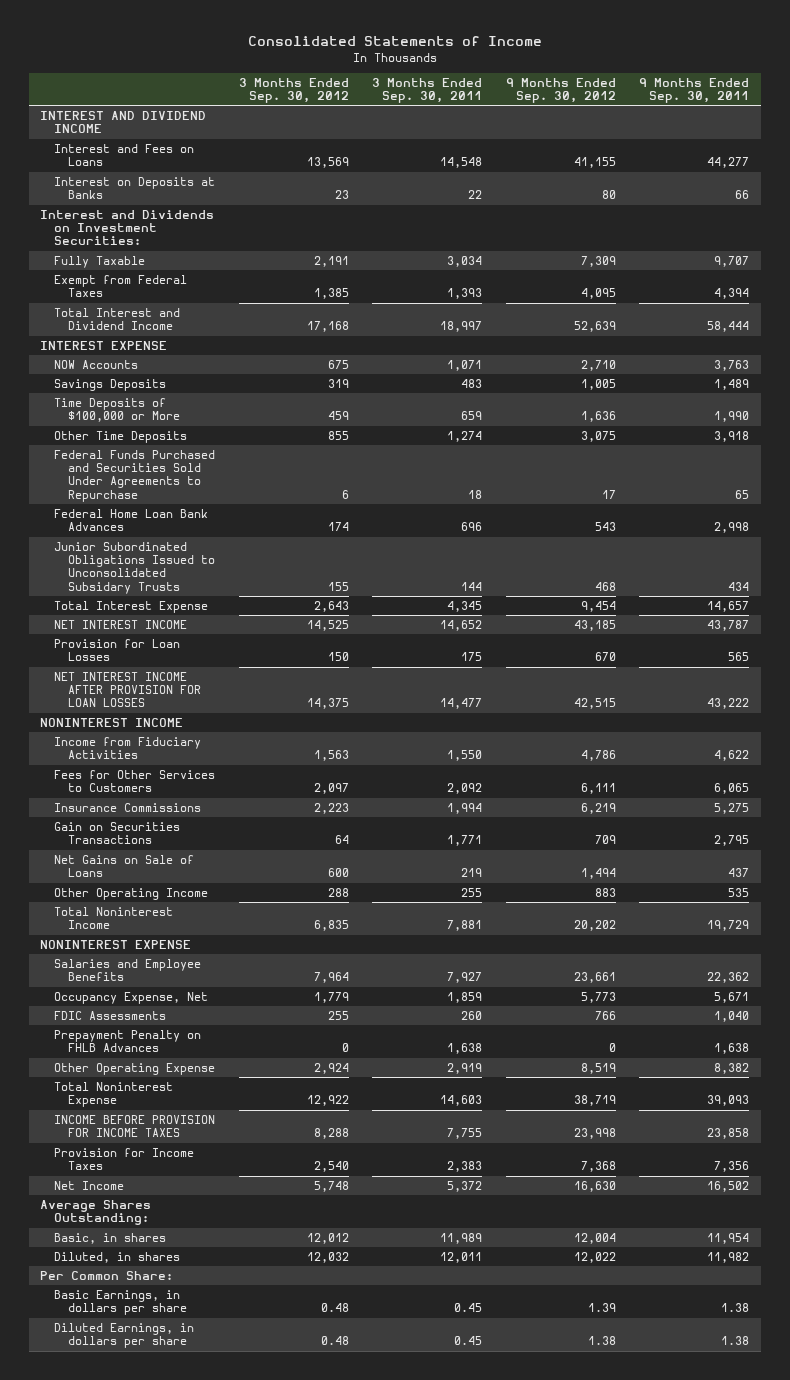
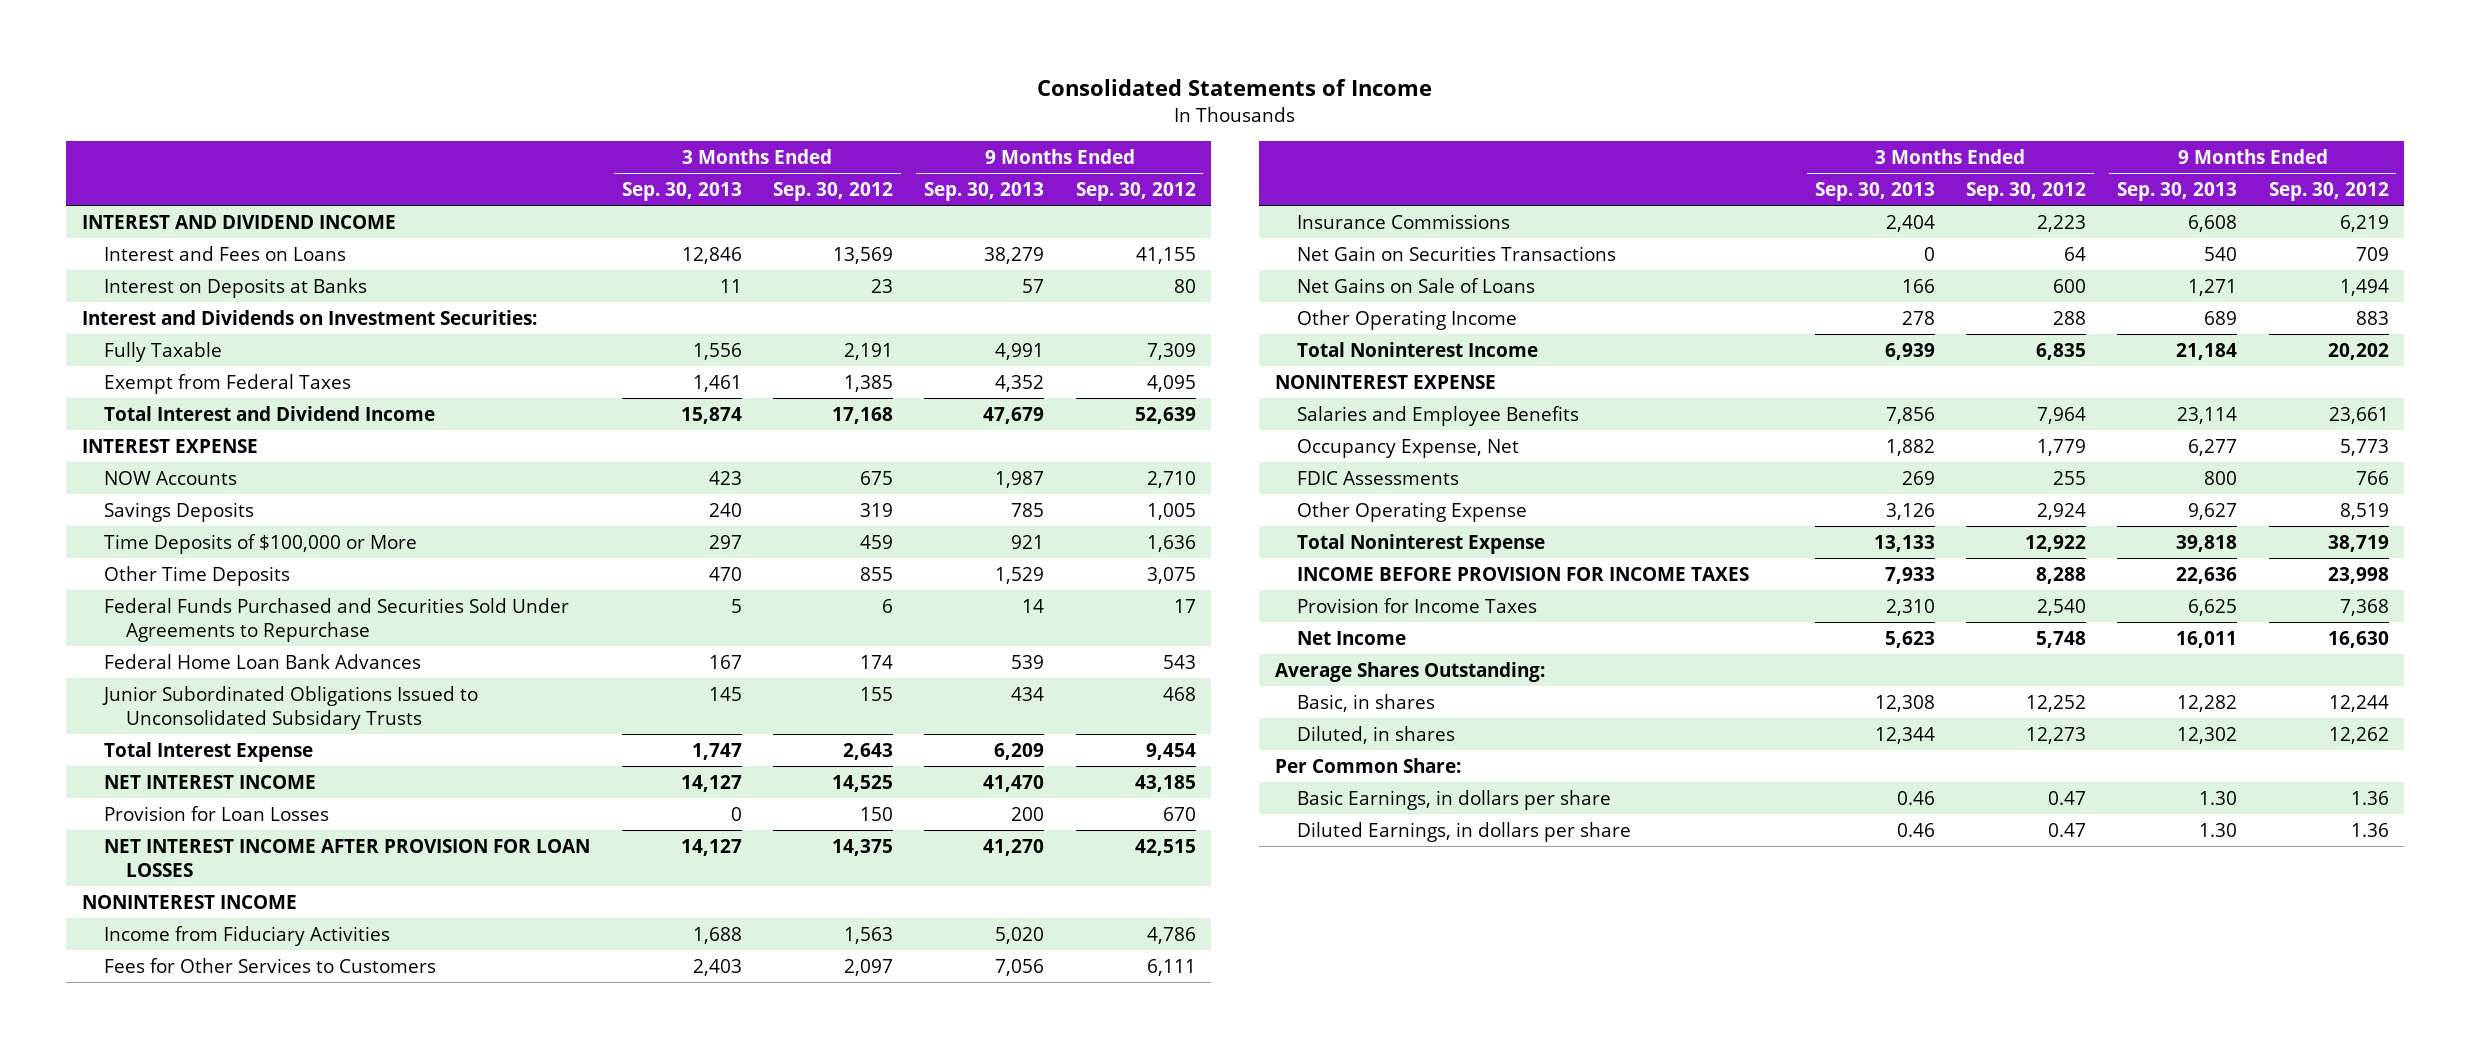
[372,77,483,104] 3 Months Ended Sep. 30, 2011 -> none
[639,77,750,104] 9 Months Ended Sep. 30, 2011 -> none
none -> [621,182,742,202] Sep. 30, 2013
none -> [924,182,1045,202] Sep. 30, 2013
[54,821,181,845] Gain on Securities Transactions -> [1297,245,1617,261] Net Gain on Securities Transactions
[54,1029,202,1053] Prepayment Penalty on FHLB Advances -> none
[306,1232,349,1244] 12,012 -> [2025,694,2086,712] 12,252
[573,1232,616,1244] 12,004 -> [2328,694,2389,712] 12,244
[306,1251,349,1263] 12,032 -> [2025,726,2086,744] 12,273
[573,1251,616,1263] 12,022 -> [2328,726,2389,744] 12,262
[320,1303,349,1313] 0.48 -> [2047,790,2086,805] 0.47
[587,1303,616,1313] 1.39 -> [2350,790,2389,805] 1.36
[320,1336,349,1346] 0.48 -> [2047,822,2086,837] 0.47
[587,1336,616,1346] 1.38 -> [2350,822,2389,837] 1.36

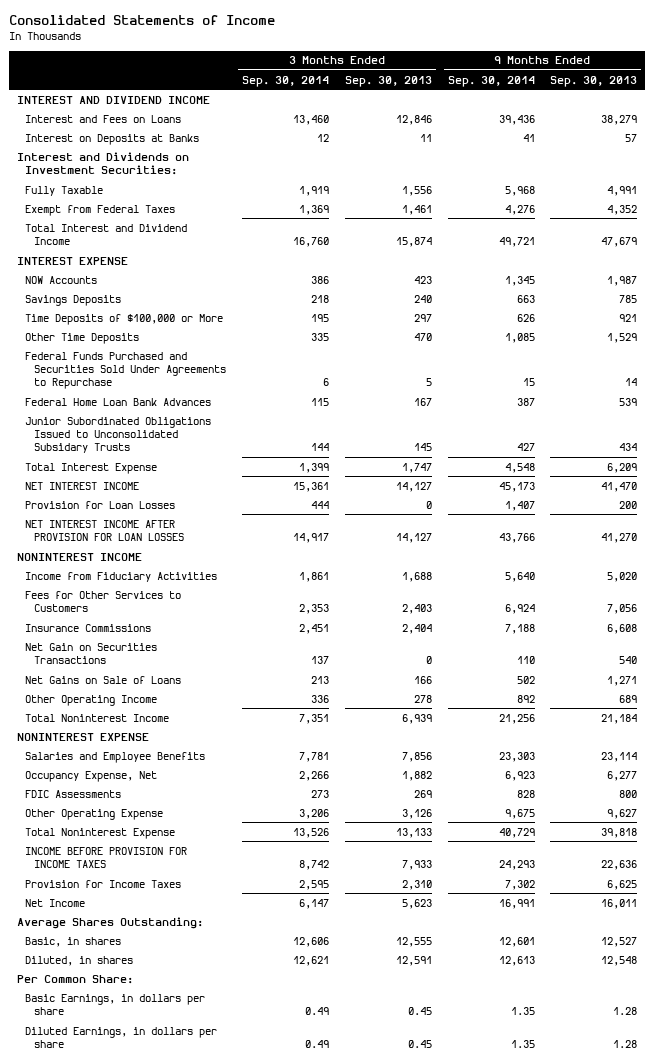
[772,182,893,202] Sep. 30, 2012 -> none
[1075,182,1196,202] Sep. 30, 2012 -> none
none -> [241,75,329,87] Sep. 30, 2014
none -> [447,75,535,87] Sep. 30, 2014
[1874,694,1935,712] 12,308 -> [395,936,432,947] 12,555
[2177,694,2238,712] 12,282 -> [601,936,638,947] 12,527
[1874,726,1935,744] 12,344 -> [395,955,432,966] 12,591
[2177,726,2238,744] 12,302 -> [601,955,638,966] 12,548
[1896,790,1935,805] 0.46 -> [407,1006,432,1015] 0.45
[2199,790,2238,805] 1.30 -> [613,1006,638,1015] 1.28
[1896,822,1935,837] 0.46 -> [407,1039,432,1048] 0.45
[2199,822,2238,837] 1.30 -> [613,1039,638,1048] 1.28

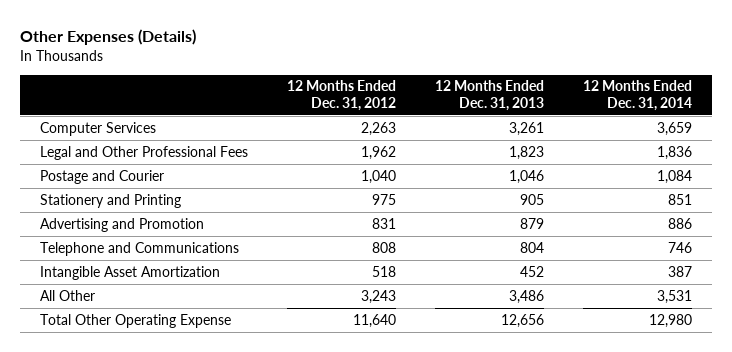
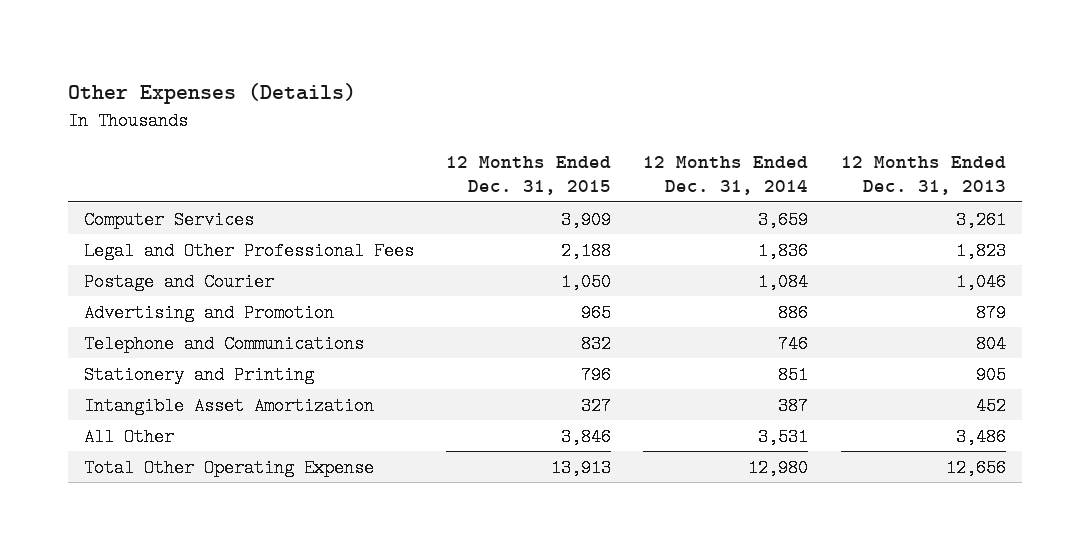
[286,80,396,112] 12 Months Ended Dec. 31, 2012 -> none
none -> [446,155,612,196] 12 Months Ended Dec. 31, 2015
[39,193,181,208] Stationery and Printing -> [84,365,315,384] Stationery and Printing

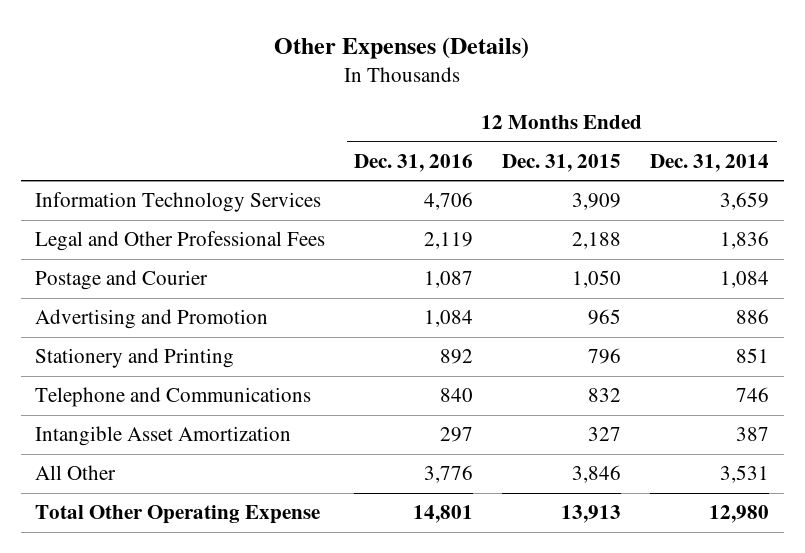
[840,155,1006,196] 12 Months Ended Dec. 31, 2013 -> none
none -> [354,153,474,172] Dec. 31, 2016
[84,210,255,229] Computer Services -> [35,192,322,213] Information Technology Services
[84,334,365,353] Telephone and Communications -> [35,387,312,408] Telephone and Communications

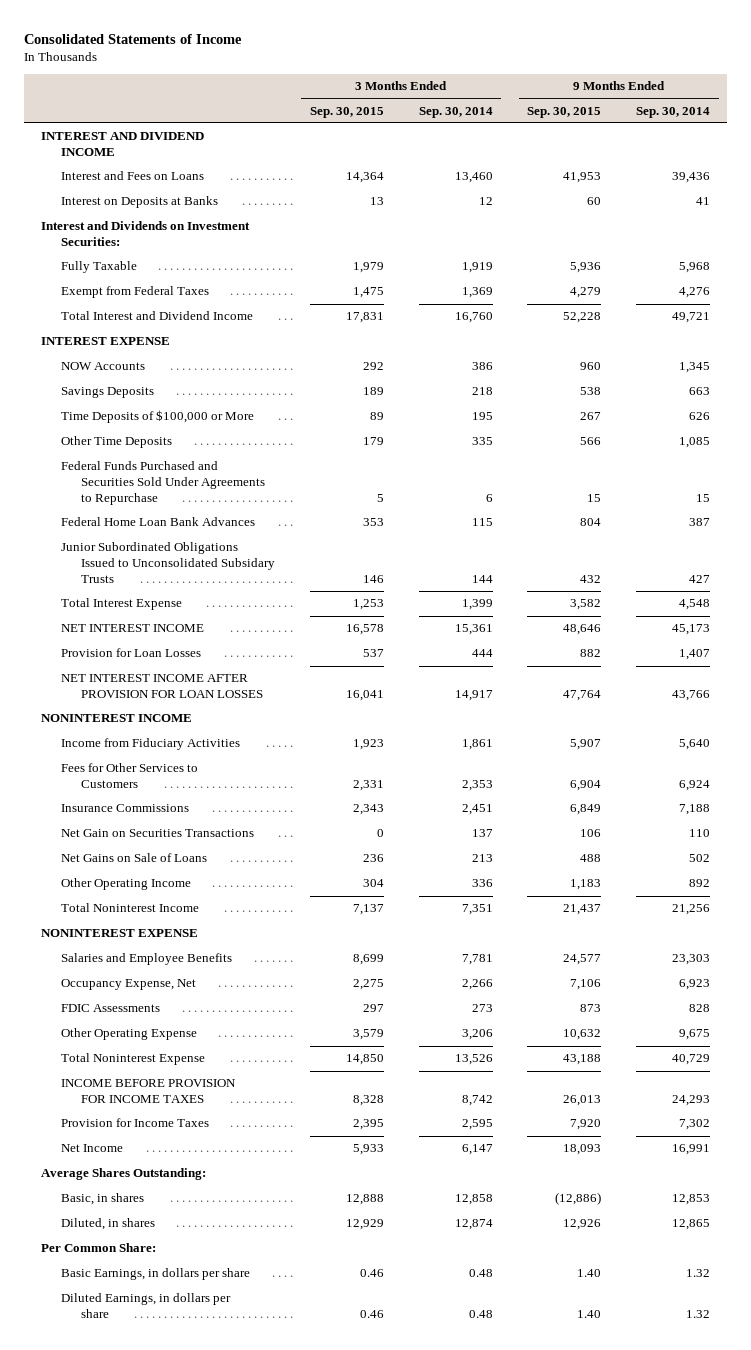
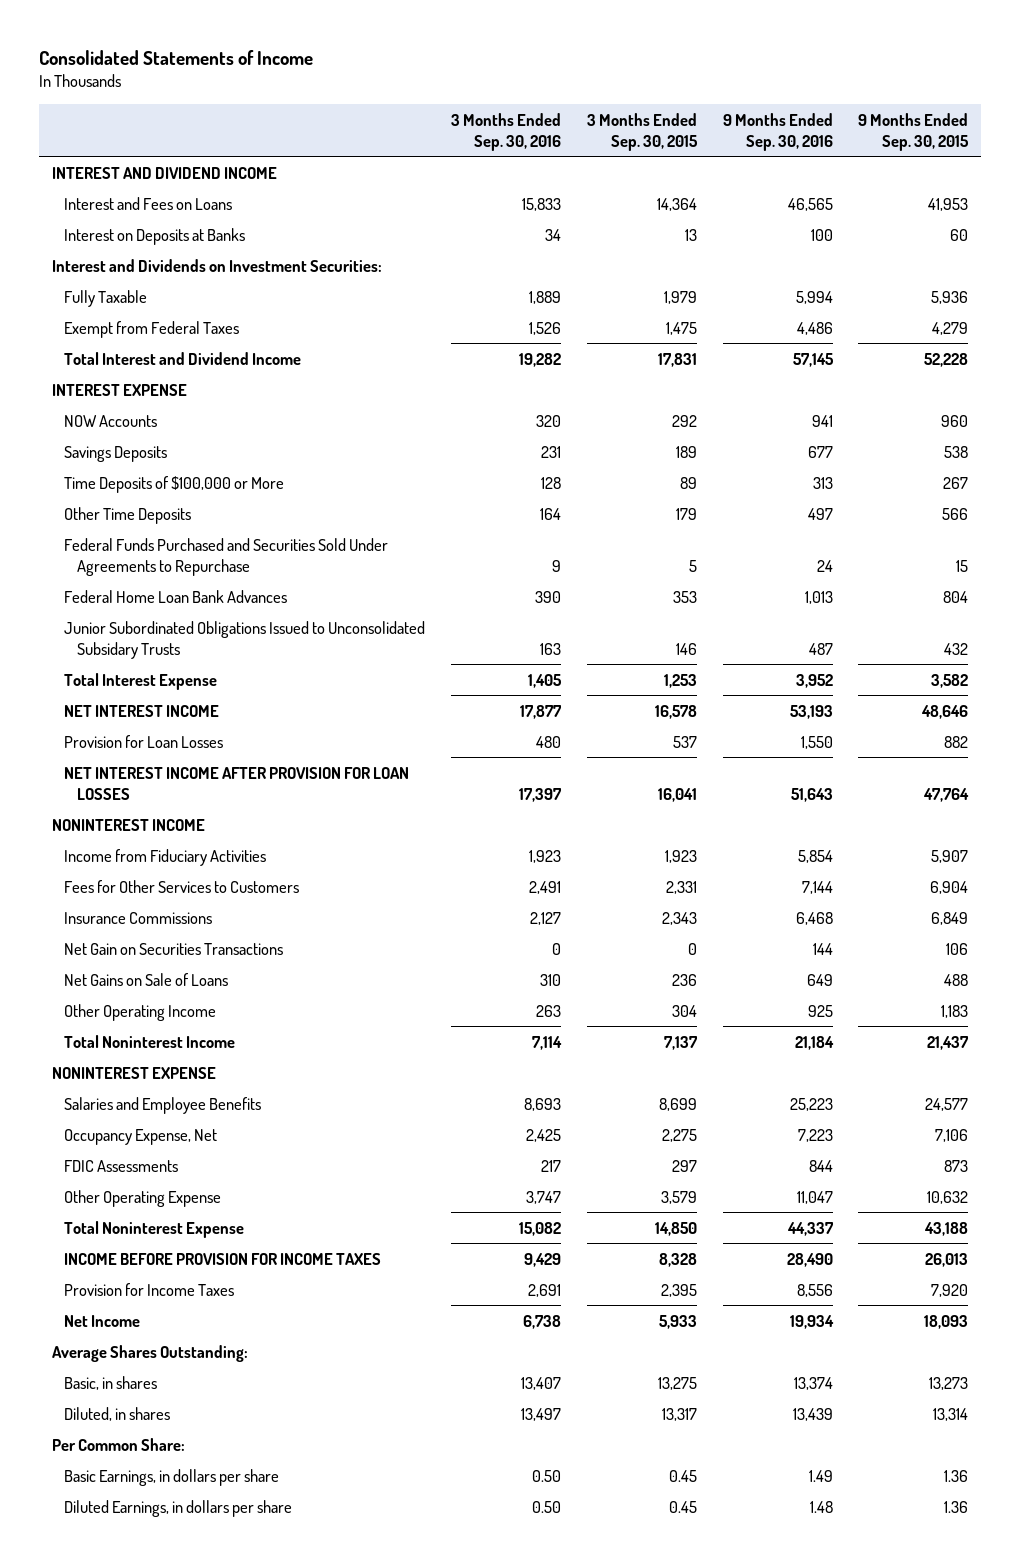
[418,106,493,118] Sep. 30, 2014 -> none
[636,106,711,118] Sep. 30, 2014 -> none
none -> [450,112,561,151] 3 Months Ended Sep. 30, 2016
none -> [722,112,833,151] 9 Months Ended Sep. 30, 2016
[346,1194,385,1206] 12,888 -> [657,1376,697,1390] 13,275
[555,1192,602,1206] (12,886) -> [929,1376,969,1390] 13,273
[346,1219,385,1231] 12,929 -> [661,1407,697,1421] 13,317
[563,1219,602,1231] 12,926 -> [933,1407,969,1421] 13,314
[360,1269,385,1278] 0.46 -> [668,1469,697,1482] 0.45
[577,1269,602,1278] 1.40 -> [944,1469,969,1482] 1.36
[360,1310,385,1319] 0.46 -> [668,1500,697,1513] 0.45
[577,1310,602,1319] 1.40 -> [944,1500,969,1513] 1.36

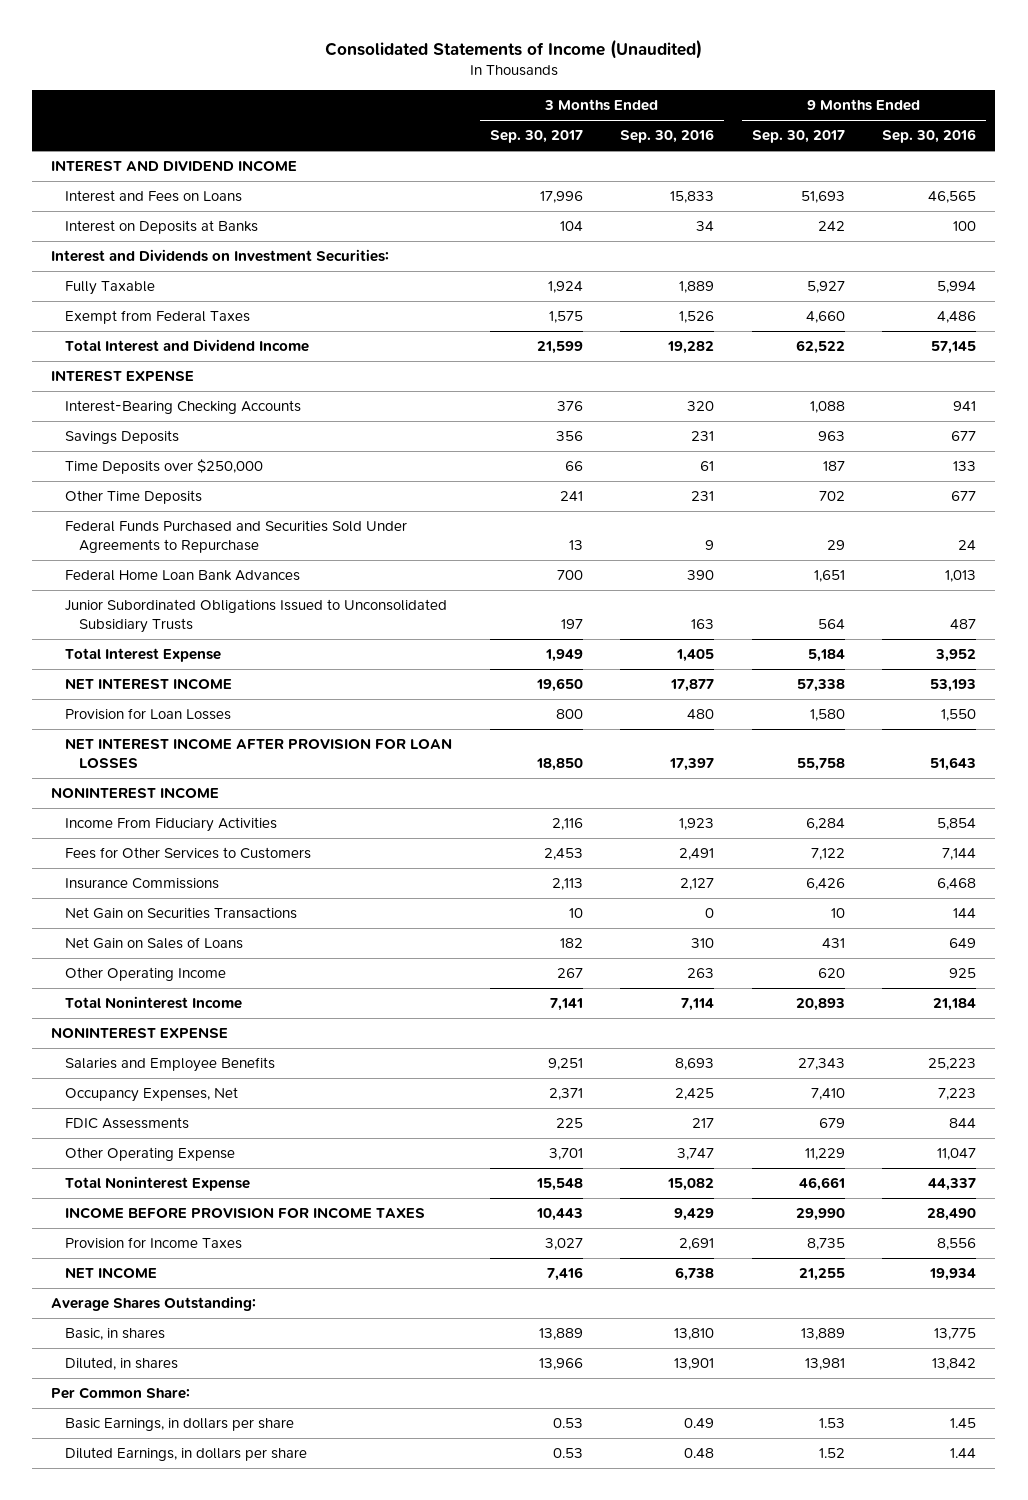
[38,49,313,65] Consolidated Statements of Income -> [324,39,702,60] Consolidated Statements of Income (Unaudited)
[586,112,698,151] 3 Months Ended Sep. 30, 2015 -> none
[858,112,970,151] 9 Months Ended Sep. 30, 2015 -> none
none -> [489,130,583,144] Sep. 30, 2017
none -> [751,130,845,144] Sep. 30, 2017
[64,414,158,427] NOW Accounts -> [64,400,301,415] Interest-Bearing Checking Accounts
[64,475,285,493] Time Deposits of $100,000 or More -> none
none -> [64,459,263,475] Time Deposits over $250,000
[539,507,561,520] 164 -> [691,491,715,502] 231
[807,507,833,520] 497 -> [951,491,977,502] 677
[64,620,426,659] Junior Subordinated Obligations Issued to Unconsolidated Subsidary Trusts -> [64,599,447,634] Junior Subordinated Obligations Issued to Unconsolidated Subsidiary Trusts
[64,848,267,866] Income from Fiduciary Activities -> [64,817,277,833] Income From Fiduciary Activities
[64,972,229,986] Net Gains on Sale of Loans -> [64,937,243,950] Net Gain on Sales of Loans
[64,1128,218,1145] Occupancy Expense, Net -> [64,1087,238,1103] Occupancy Expenses, Net
[64,1314,141,1327] Net Income -> [64,1267,157,1280] NET INCOME
[520,1376,561,1390] 13,407 -> [674,1328,715,1341] 13,810
[793,1376,833,1390] 13,374 -> [934,1328,977,1341] 13,775
[520,1407,561,1421] 13,497 -> [674,1358,715,1371] 13,901
[792,1407,833,1421] 13,439 -> [932,1358,977,1371] 13,842
[531,1469,561,1482] 0.50 -> [684,1418,715,1429] 0.49
[808,1469,833,1482] 1.49 -> [950,1418,977,1429] 1.45
[531,1500,561,1513] 0.50 -> [684,1448,715,1459] 0.48
[809,1500,833,1513] 1.48 -> [950,1448,977,1459] 1.44

